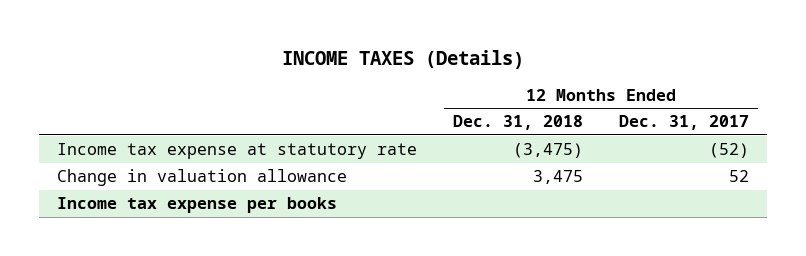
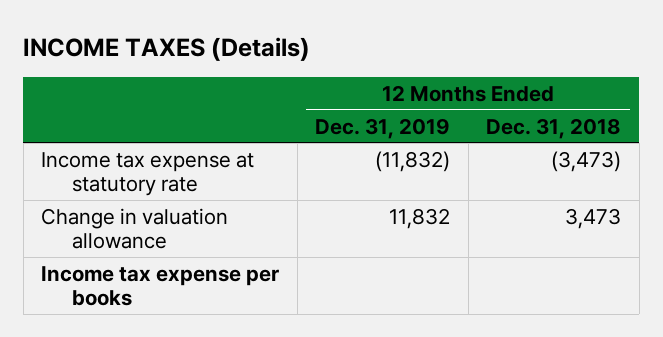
[619,115,750,131] Dec. 31, 2017 -> none
none -> [315,117,451,139] Dec. 31, 2019
[513,143,584,159] (3,475) -> [551,150,622,172] (3,473)
[533,170,584,185] 3,475 -> [565,207,622,229] 3,473

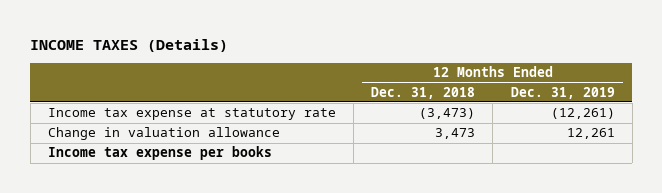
[375,150,451,172] (11,832) -> [550,108,615,120] (12,261)
[389,207,451,229] 11,832 -> [566,128,615,140] 12,261

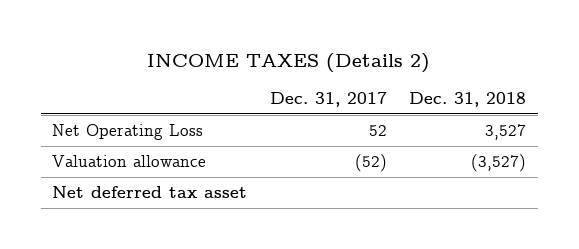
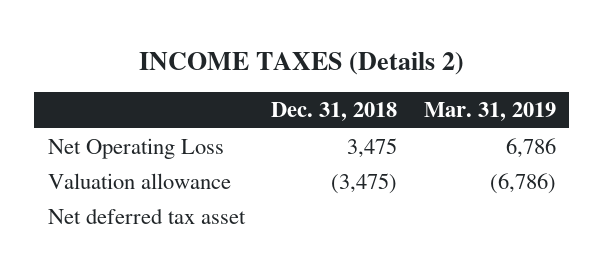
[269,92,387,108] Dec. 31, 2017 -> none
none -> [424,102,557,122] Mar. 31, 2019
[485,123,527,140] 3,527 -> [347,138,398,159] 3,475
[471,153,527,172] (3,527) -> [331,173,398,195] (3,475)

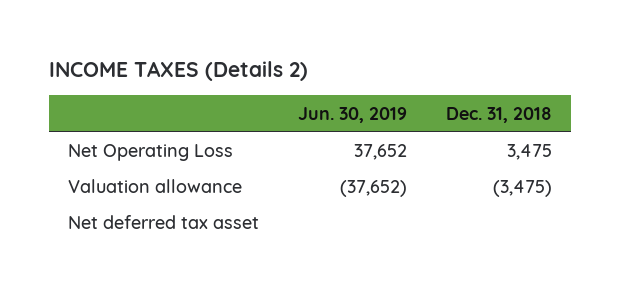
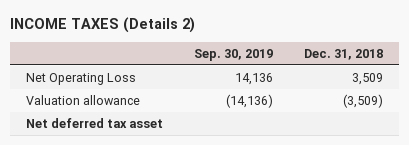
[298,106,408,123] Jun. 30, 2019 -> none
none -> [194,48,274,61] Sep. 30, 2019
[506,143,552,160] 3,475 -> [352,72,384,85] 3,509
[492,179,552,197] (3,475) -> [343,93,384,108] (3,509)

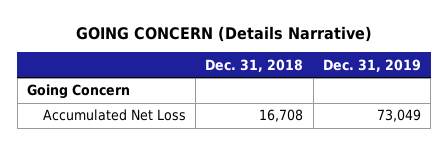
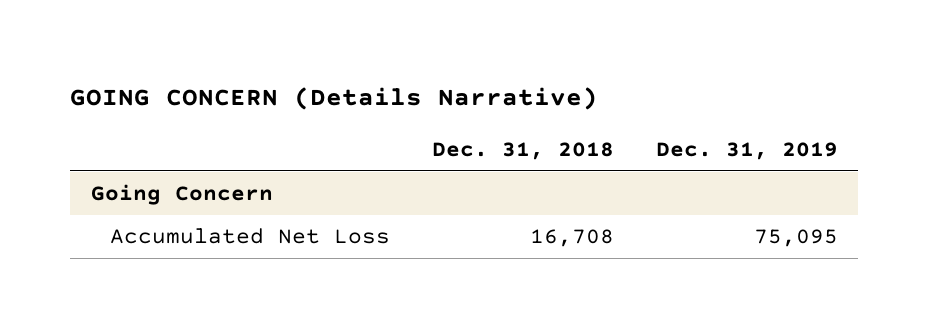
[376,109,421,123] 73,049 -> [753,229,838,248] 75,095

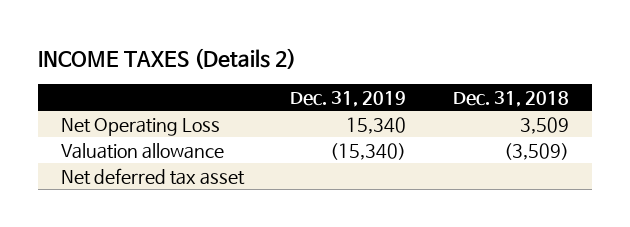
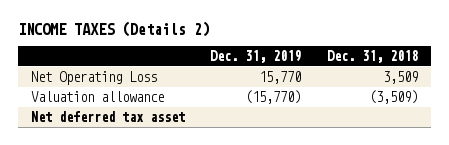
[346,116,407,134] 15,340 -> [259,70,302,84] 15,770
[330,142,407,160] (15,340) -> [245,89,302,104] (15,770)

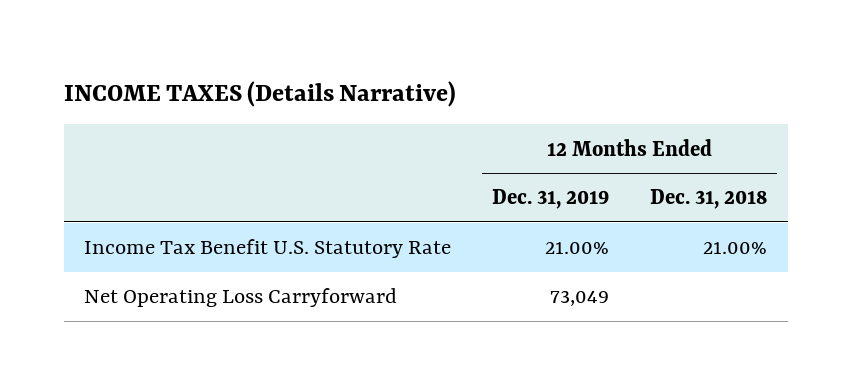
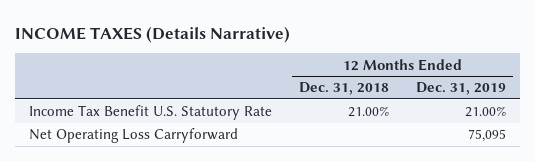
[550,290,610,307] 73,049 -> [468,129,507,143] 75,095

